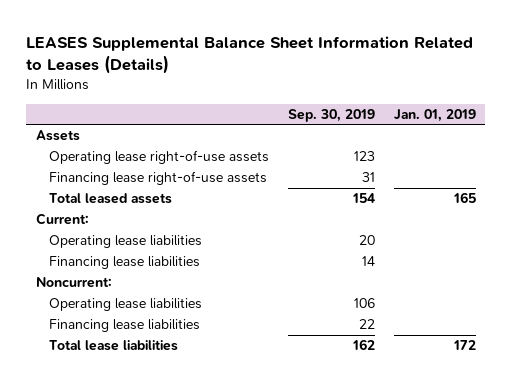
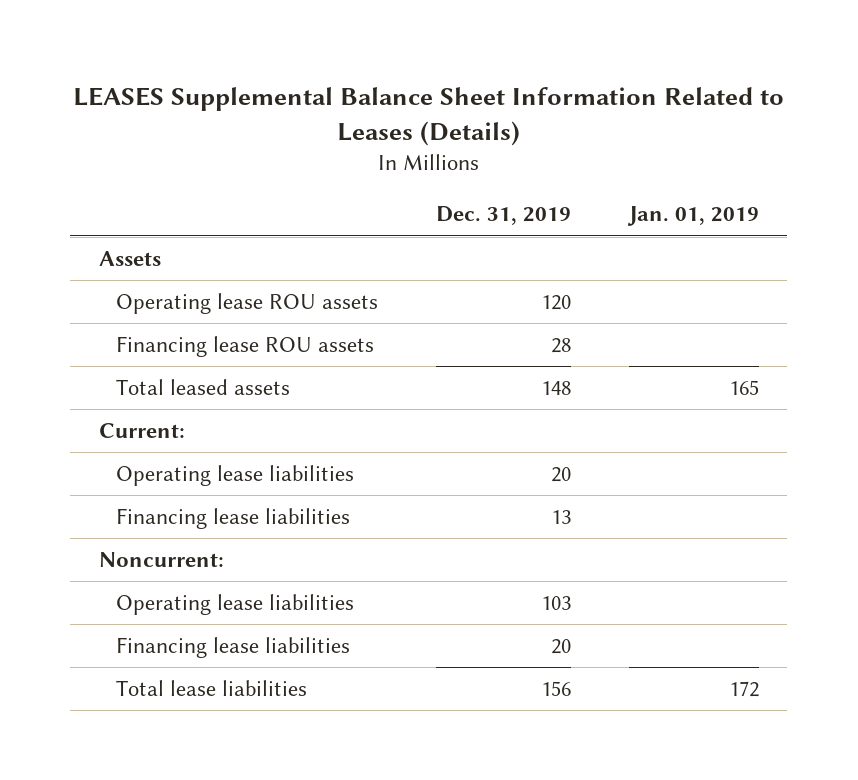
[287,108,375,122] Sep. 30, 2019 -> none
none -> [435,206,571,226] Dec. 31, 2019
[48,150,269,165] Operating lease right-of-use assets -> [116,292,379,314] Operating lease ROU assets
[48,171,267,186] Financing lease right-of-use assets -> [116,335,375,357] Financing lease ROU assets

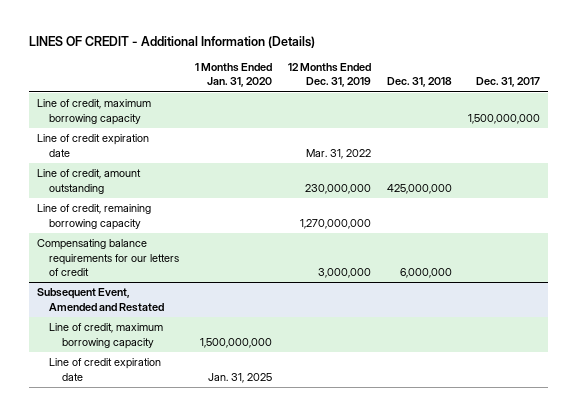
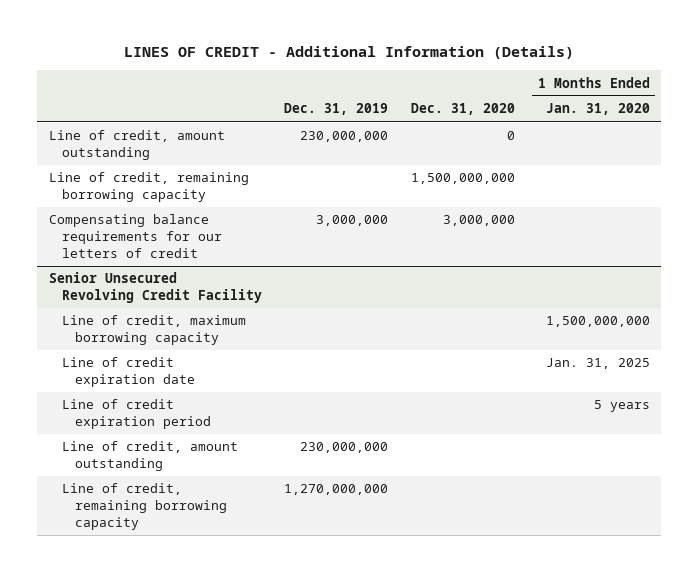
[288,63,372,88] 12 Months Ended Dec. 31, 2019 -> none
[387,77,453,88] Dec. 31, 2018 -> none
[475,77,540,88] Dec. 31, 2017 -> none
none -> [284,103,389,116] Dec. 31, 2019
none -> [411,103,516,116] Dec. 31, 2020
[36,99,151,125] Line of credit, maximum borrowing capacity -> none
[36,134,149,157] Line of credit expiration date -> none
[36,288,165,312] Subsequent Event, Amended and Restated -> [48,272,262,304] Senior Unsecured Revolving Credit Facility
none -> [61,399,212,430] Line of credit expiration period
none -> [61,441,238,472] Line of credit, amount outstanding
none -> [61,483,228,530] Line of credit, remaining borrowing capacity

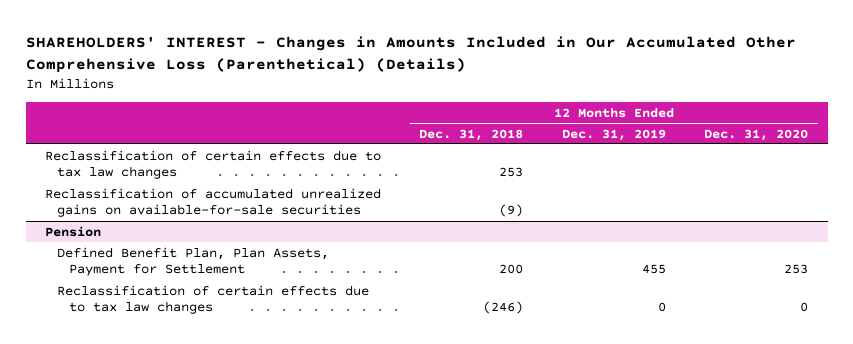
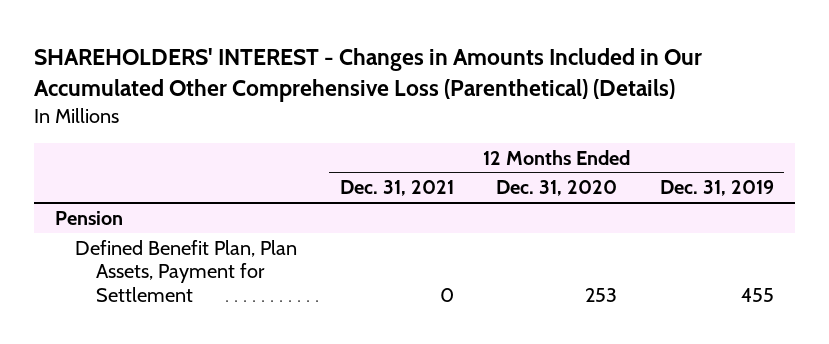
[419,128,524,141] Dec. 31, 2018 -> none
none -> [339,180,454,197] Dec. 31, 2021
[44,149,381,180] Reclassification of certain effects due to tax law changes -> none
[44,187,381,218] Reclassification of accumulated unrealized gains on available-for-sale securities -> none
[57,284,370,315] Reclassification of certain effects due to tax law changes -> none

